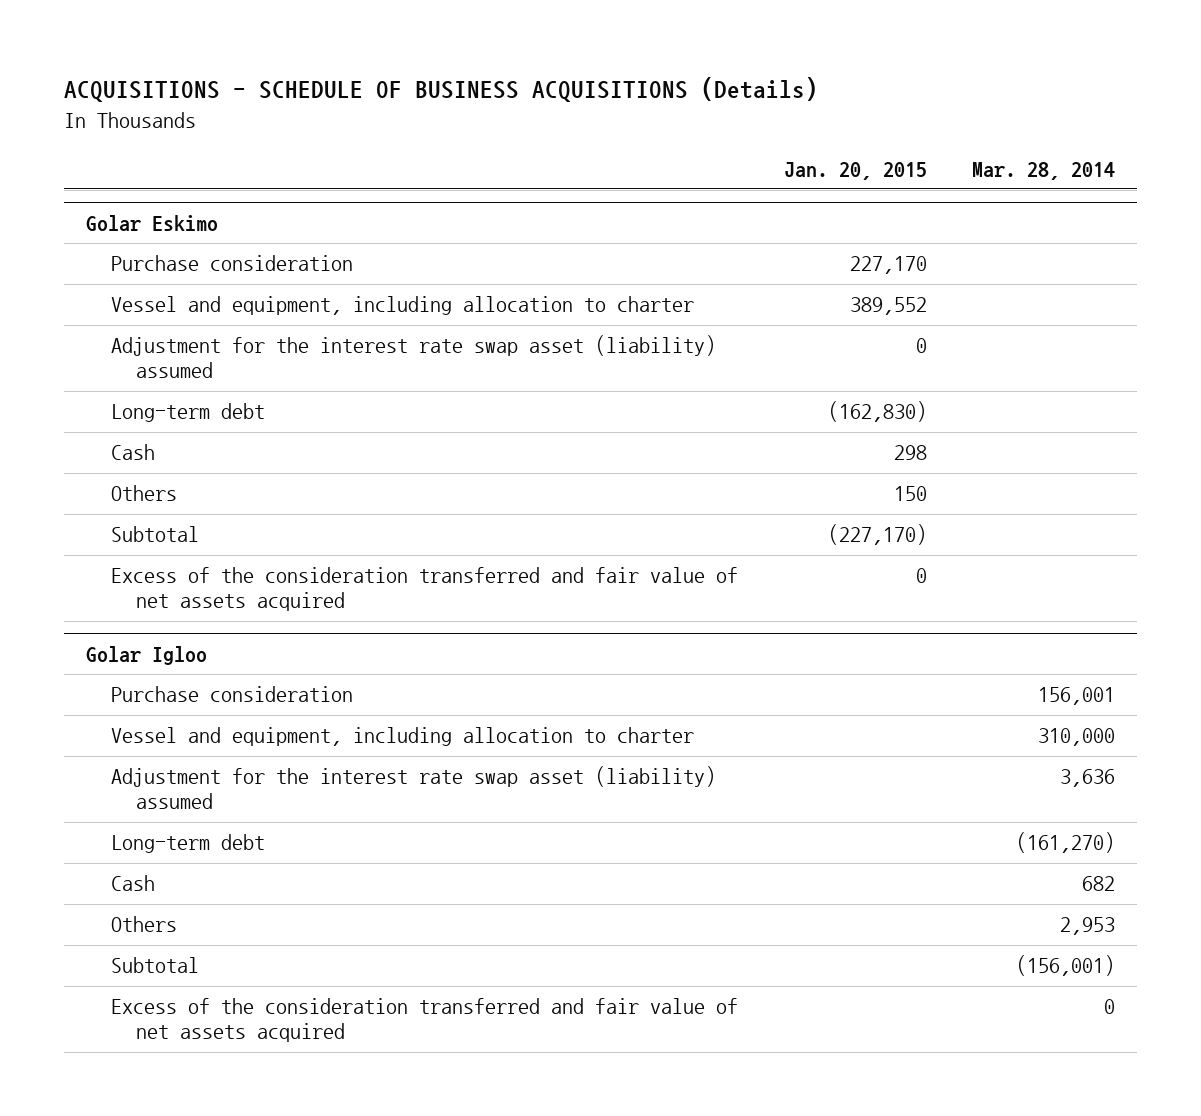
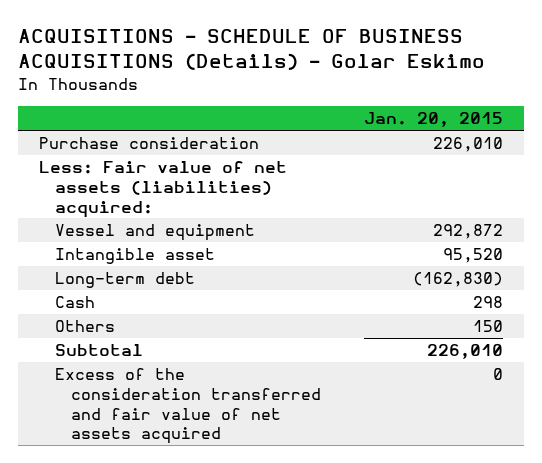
[63,77,818,103] ACQUISITIONS - SCHEDULE OF BUSINESS ACQUISITIONS (Details) -> [17,28,485,71] ACQUISITIONS - SCHEDULE OF BUSINESS ACQUISITIONS (Details) - Golar Eskimo
[971,161,1115,180] Mar. 28, 2014 -> none
[86,214,219,231] Golar Eskimo -> none
[111,335,717,379] Adjustment for the interest rate swap asset (liability) assumed -> none
[849,256,927,275] 227,170 -> [432,137,503,153] 226,010
none -> [39,161,288,218] Less: Fair value of net assets (liabilities) acquired:
[111,296,695,316] Vessel and equipment, including allocation to charter -> [55,224,256,242] Vessel and equipment
[849,297,927,316] 389,552 -> [432,224,503,240] 292,872
none -> [55,248,216,265] Intangible asset
[827,524,927,546] (227,170) -> [426,344,503,360] 226,010
[86,645,208,665] Golar Igloo -> none
[111,686,354,703] Purchase consideration -> none
[111,727,695,747] Vessel and equipment, including allocation to charter -> none
[111,766,717,810] Adjustment for the interest rate swap asset (liability) assumed -> none
[111,834,266,854] Long-term debt -> none
[111,875,156,892] Cash -> none
[111,916,178,933] Others -> none
[111,957,200,974] Subtotal -> none
[111,998,739,1043] Excess of the consideration transferred and fair value of net assets acquired -> none

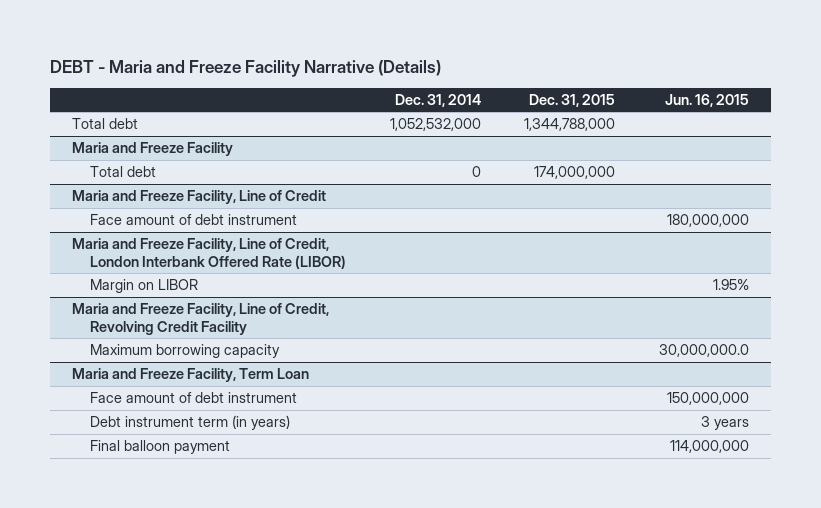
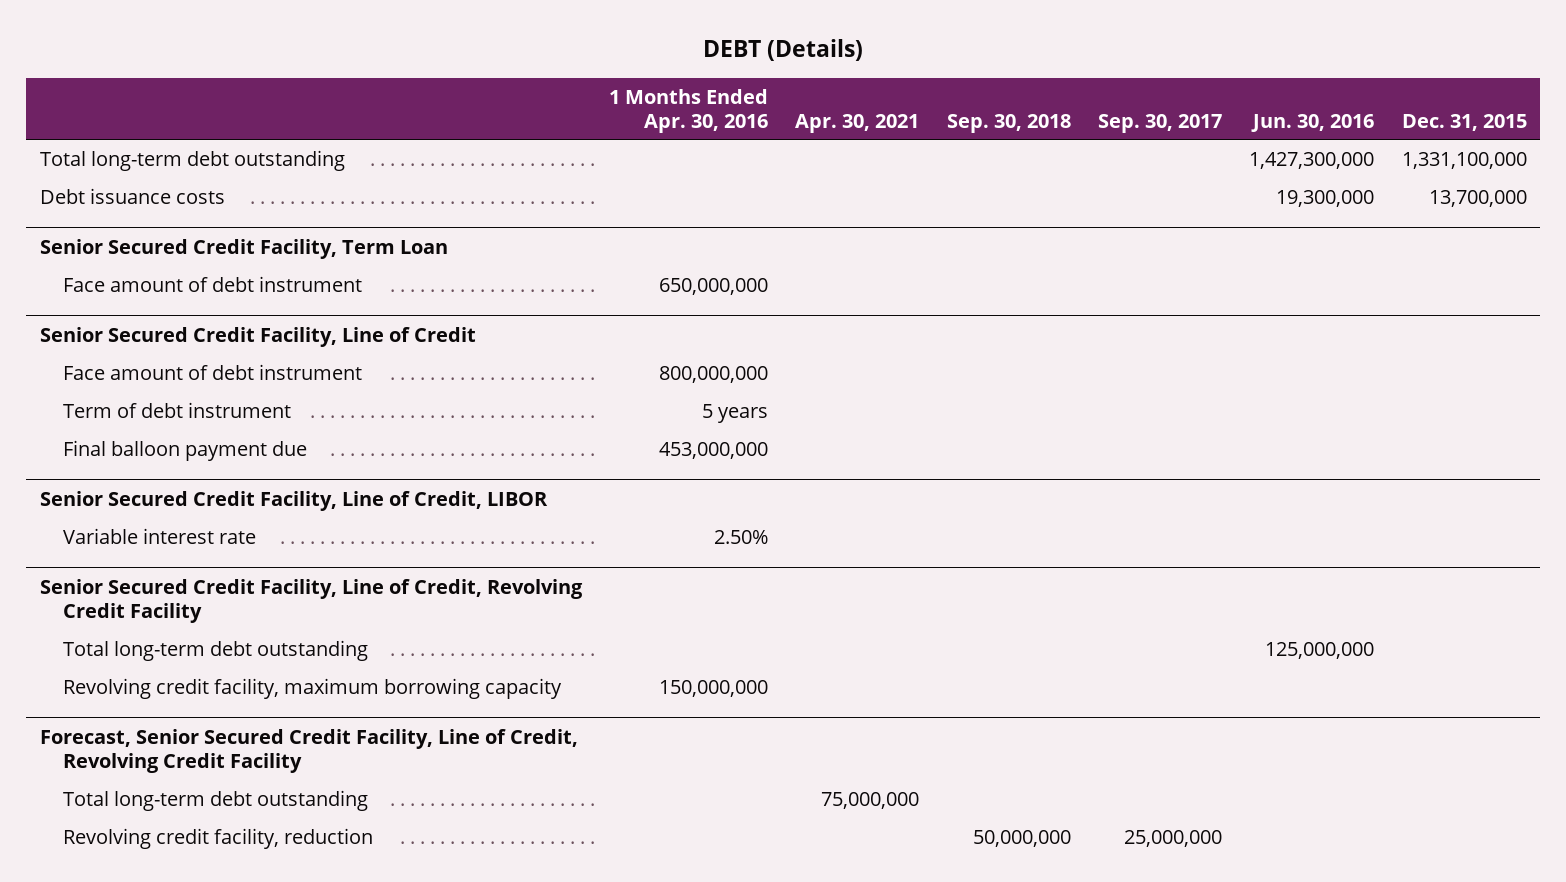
[50,59,442,77] DEBT - Maria and Freeze Facility Narrative (Details) -> [703,39,864,62] DEBT (Details)
[394,93,481,107] Dec. 31, 2014 -> none
[664,93,749,107] Jun. 16, 2015 -> none
none -> [609,88,769,133] 1 Months Ended Apr. 30, 2016
none -> [795,113,920,133] Apr. 30, 2021
none -> [946,113,1071,133] Sep. 30, 2018
none -> [1098,113,1223,133] Sep. 30, 2017
none -> [1251,113,1375,132] Jun. 30, 2016
[71,118,138,130] Total debt -> none
[71,142,233,157] Maria and Freeze Facility -> none
[90,166,157,178] Total debt -> none
[71,190,326,205] Maria and Freeze Facility, Line of Credit -> none
[90,214,298,226] Face amount of debt instrument -> none
[71,238,347,269] Maria and Freeze Facility, Line of Credit, London Interbank Offered Rate (LIBOR) -> none
[90,279,199,294] Margin on LIBOR -> none
[71,368,309,383] Maria and Freeze Facility, Term Loan -> none
[90,392,298,404] Face amount of debt instrument -> none
[90,415,291,431] Debt instrument term (in years) -> none
[90,440,231,455] Final balloon payment -> none
none -> [39,150,345,172] Total long-term debt outstanding
none -> [39,188,225,205] Debt issuance costs
none -> [39,239,448,260] Senior Secured Credit Facility, Term Loan
none -> [63,276,363,293] Face amount of debt instrument
none -> [39,327,476,348] Senior Secured Credit Facility, Line of Credit
none -> [63,364,363,381] Face amount of debt instrument
none -> [63,402,292,419] Term of debt instrument
none -> [63,440,308,462] Final balloon payment due
none -> [39,491,548,512] Senior Secured Credit Facility, Line of Credit, LIBOR
none -> [63,528,257,545] Variable interest rate
[71,303,329,335] Maria and Freeze Facility, Line of Credit, Revolving Credit Facility -> [39,579,583,623] Senior Secured Credit Facility, Line of Credit, Revolving Credit Facility
none -> [63,640,369,662] Total long-term debt outstanding
[90,344,281,359] Maximum borrowing capacity -> [63,678,563,700] Revolving credit facility, maximum borrowing capacity
none -> [39,729,578,773] Forecast, Senior Secured Credit Facility, Line of Credit, Revolving Credit Facility
none -> [63,790,369,812] Total long-term debt outstanding
none -> [63,828,374,850] Revolving credit facility, reduction

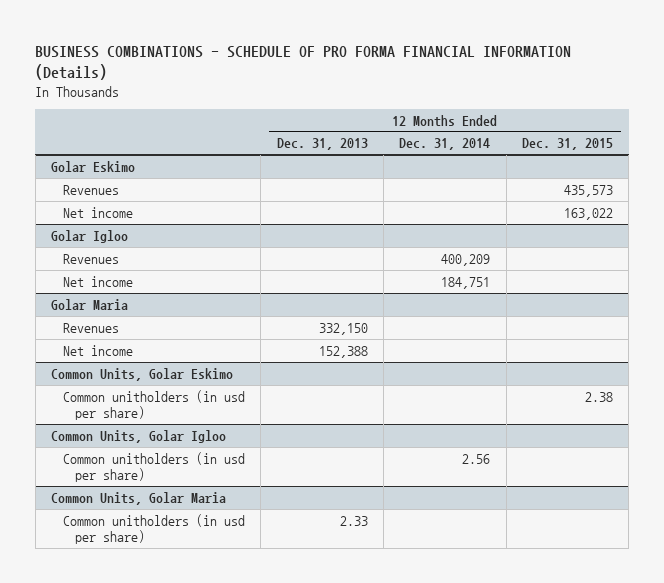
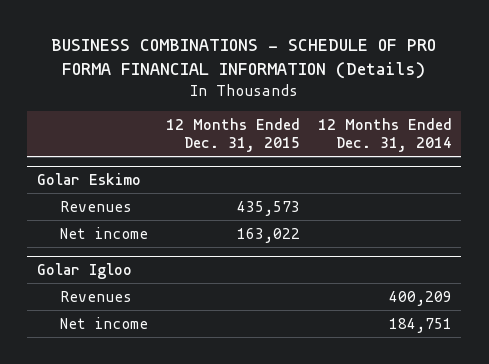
[276,138,368,151] Dec. 31, 2013 -> none
[51,298,129,310] Golar Maria -> none
[63,322,120,333] Revenues -> none
[63,344,134,356] Net income -> none
[51,367,234,381] Common Units, Golar Eskimo -> none
[63,389,246,420] Common unitholders (in usd per share) -> none
[51,429,227,443] Common Units, Golar Igloo -> none
[63,451,246,482] Common unitholders (in usd per share) -> none
[51,491,227,505] Common Units, Golar Maria -> none
[63,513,246,544] Common unitholders (in usd per share) -> none

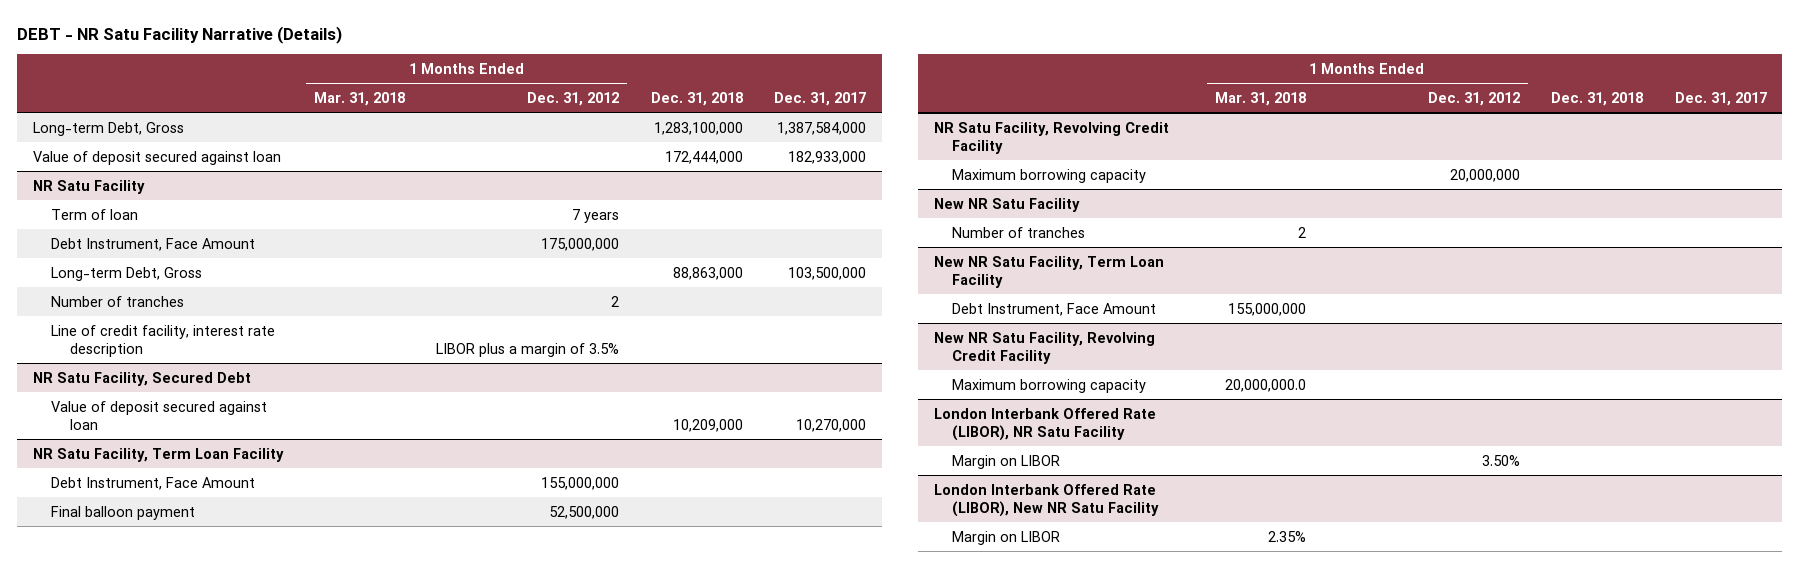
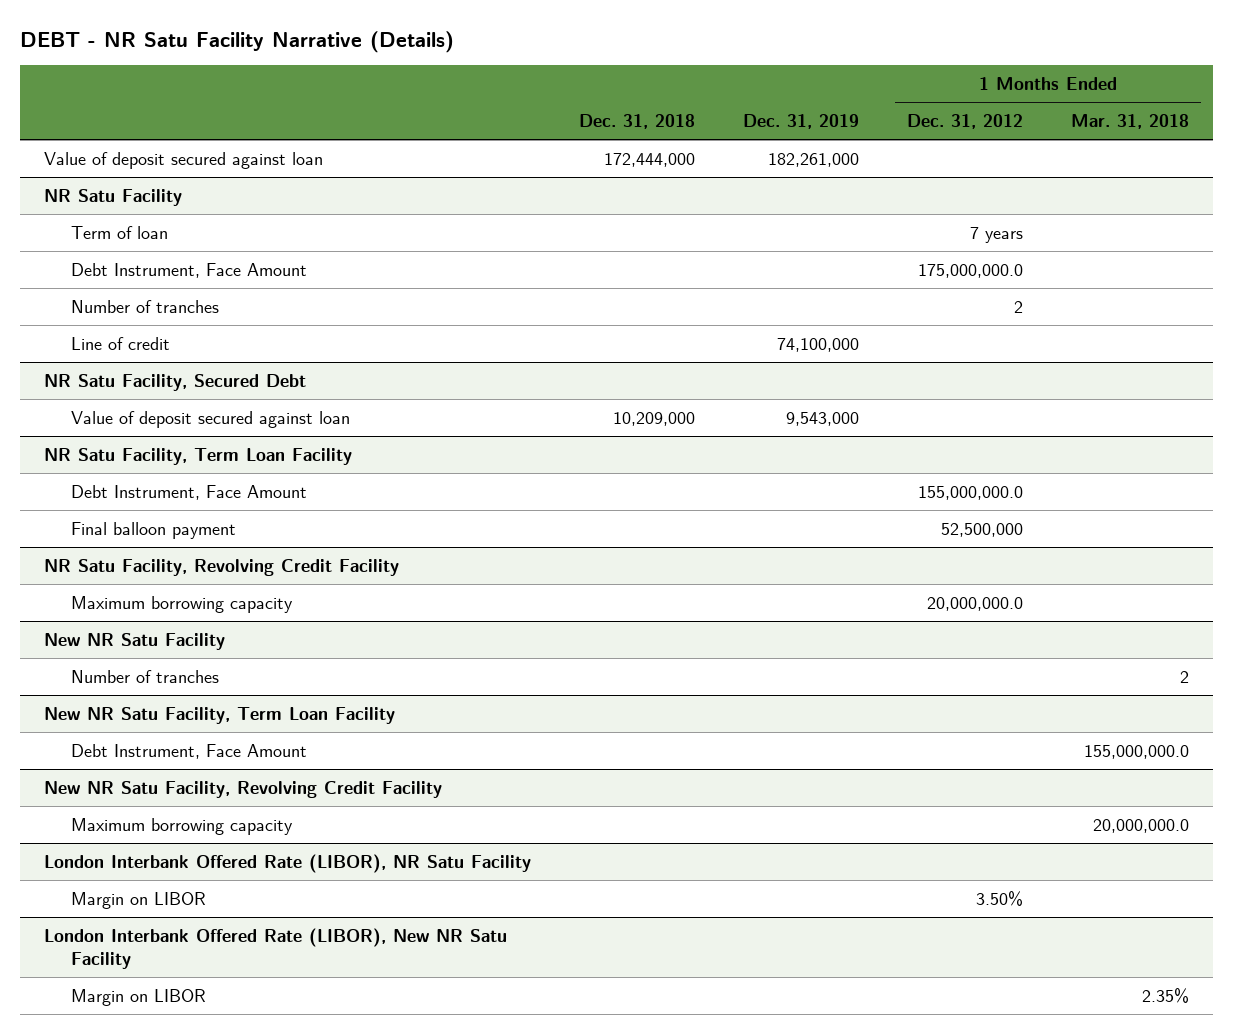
[773,91,866,106] Dec. 31, 2017 -> none
none -> [742,114,859,130] Dec. 31, 2019
[32,121,184,136] Long-term Debt, Gross -> none
[51,266,203,281] Long-term Debt, Gross -> none
[541,237,620,251] 175,000,000 -> [917,263,1023,278] 175,000,000.0
[51,324,276,357] Line of credit facility, interest rate description -> none
none -> [71,336,171,350] Line of credit
[541,476,620,490] 155,000,000 -> [917,485,1023,500] 155,000,000.0
[1450,168,1521,182] 20,000,000 -> [926,596,1023,611] 20,000,000.0
[1227,302,1306,316] 155,000,000 -> [1083,744,1189,759] 155,000,000.0

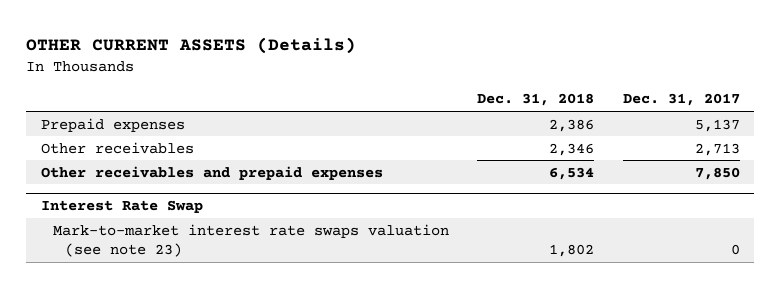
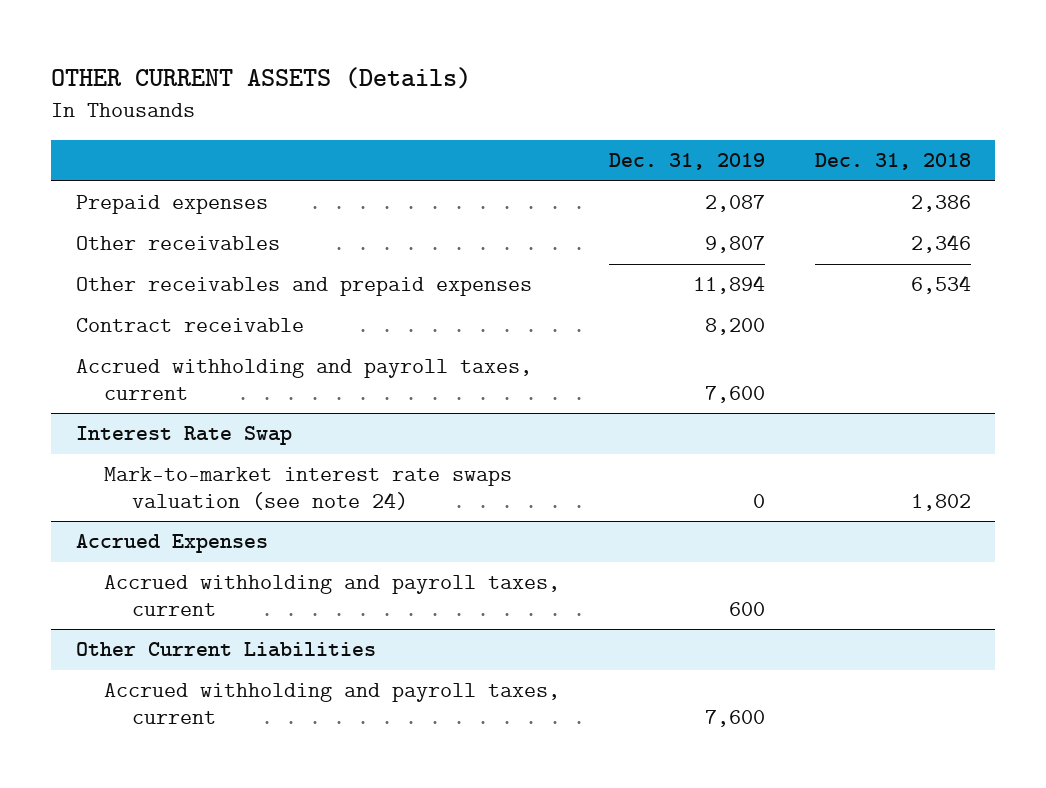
[622,93,740,107] Dec. 31, 2017 -> none
none -> [609,153,766,171] Dec. 31, 2019
none -> [75,318,304,333] Contract receivable
none -> [75,359,532,400] Accrued withholding and payroll taxes, current
[52,223,449,257] Mark-to-market interest rate swaps valuation (see note 23) -> [103,467,512,510] Mark-to-market interest rate swaps valuation (see note 24)
none -> [75,534,268,554] Accrued Expenses
none -> [103,575,560,616] Accrued withholding and payroll taxes, current
none -> [75,642,376,658] Other Current Liabilities
none -> [103,683,560,724] Accrued withholding and payroll taxes, current

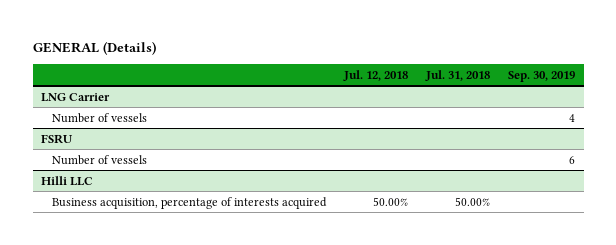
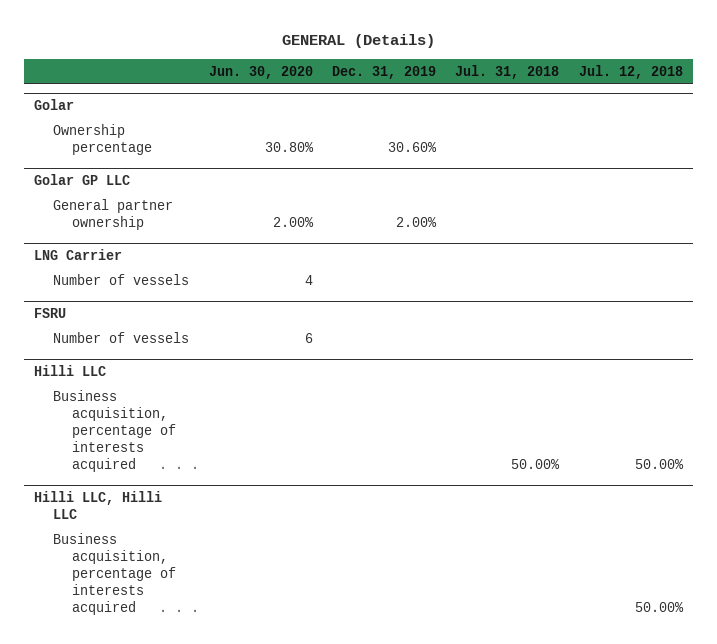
[507,70,575,82] Sep. 30, 2019 -> none
none -> [208,65,313,79] Jun. 30, 2020
none -> [332,65,437,79] Dec. 31, 2019
none -> [34,99,75,111] Golar
none -> [53,123,153,155] Ownership percentage
none -> [34,174,131,186] Golar GP LLC
none -> [53,198,174,230] General partner ownership
none -> [34,491,163,520] Hilli LLC, Hilli LLC
none -> [53,532,177,615] Business acquisition, percentage of interests acquired

